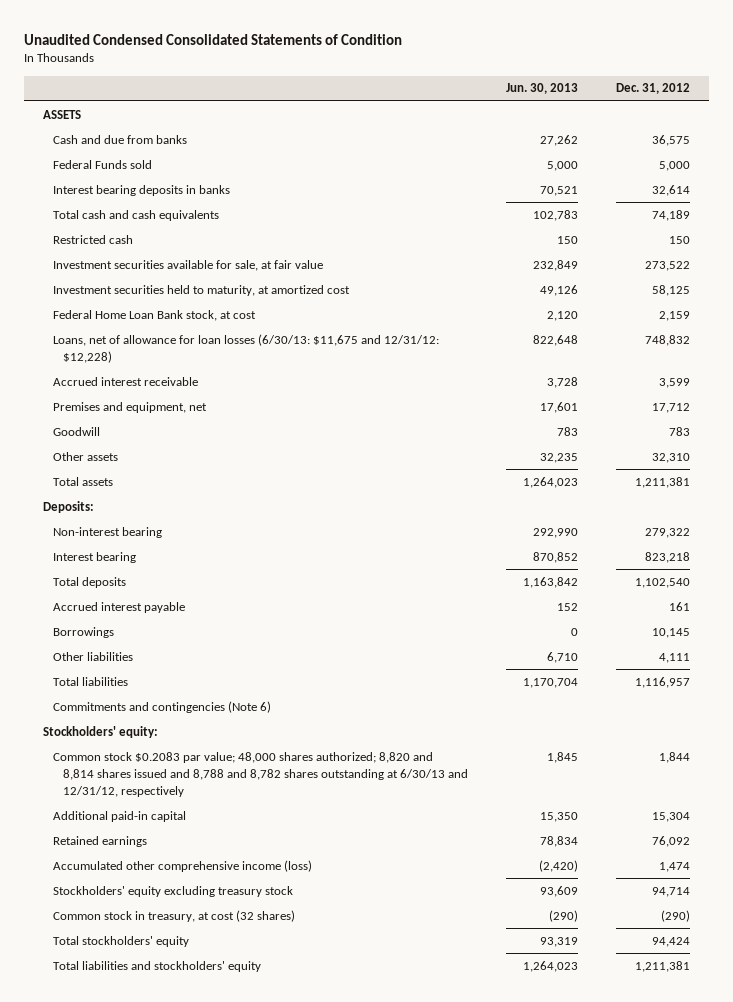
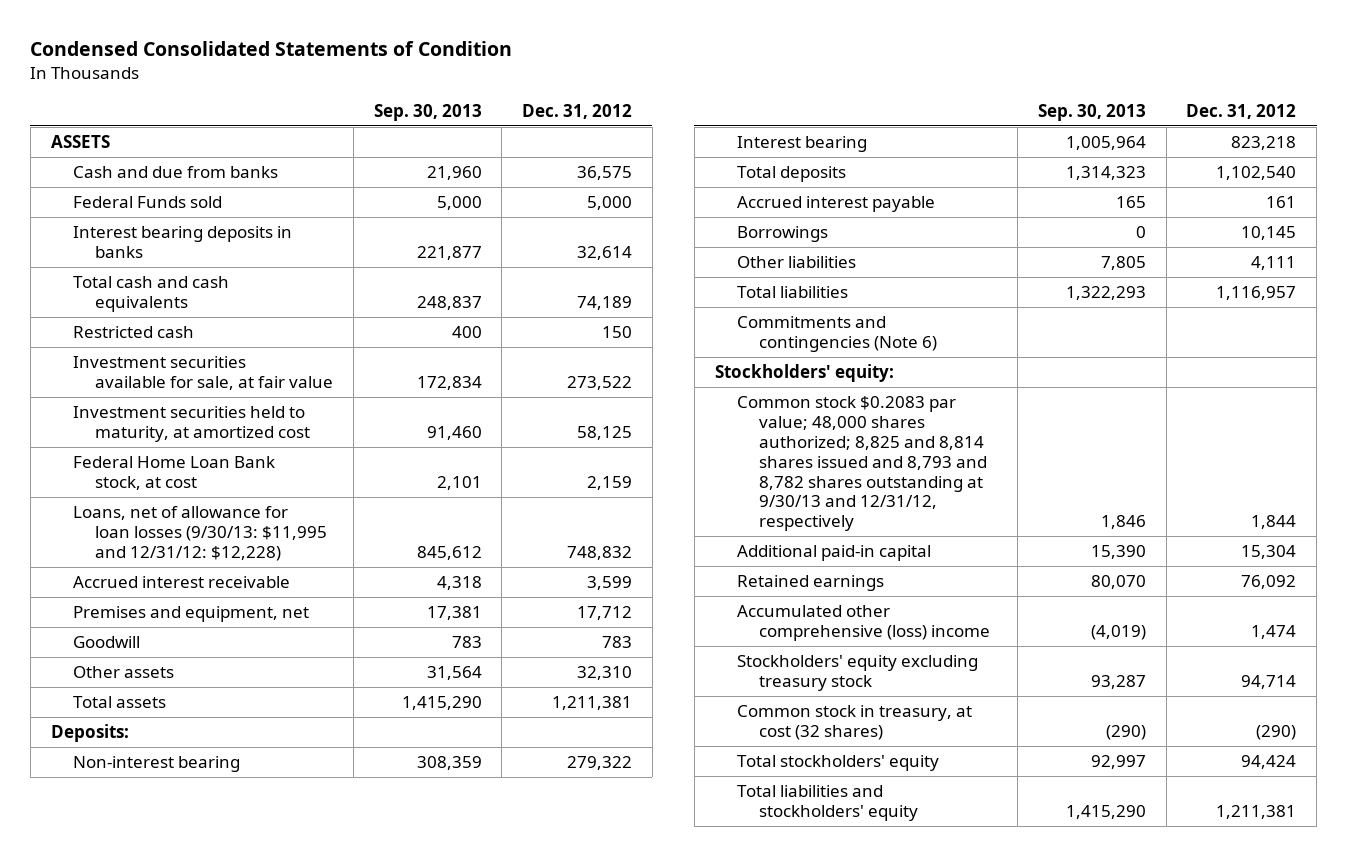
[24,33,403,45] Unaudited Condensed Consolidated Statements of Condition -> [30,41,513,57] Condensed Consolidated Statements of Condition
[506,83,579,95] Jun. 30, 2013 -> none
none -> [373,103,482,121] Sep. 30, 2013
[53,333,440,363] Loans, net of allowance for loan losses (6/30/13: $11,675 and 12/31/12: $12,228) -> [72,506,328,561] Loans, net of allowance for loan losses (9/30/13: $11,995 and 12/31/12: $12,228)
[53,751,469,797] Common stock $0.2083 par value; 48,000 shares authorized; 8,820 and 8,814 shares issued and 8,788 and 8,782 shares outstanding at 6/30/13 and 12/31/12, respectively -> [737,396,988,532] Common stock $0.2083 par value; 48,000 shares authorized; 8,825 and 8,814 shares issued and 8,793 and 8,782 shares outstanding at 9/30/13 and 12/31/12, respectively
[53,859,313,872] Accumulated other comprehensive income (loss) -> [737,605,991,641] Accumulated other comprehensive (loss) income

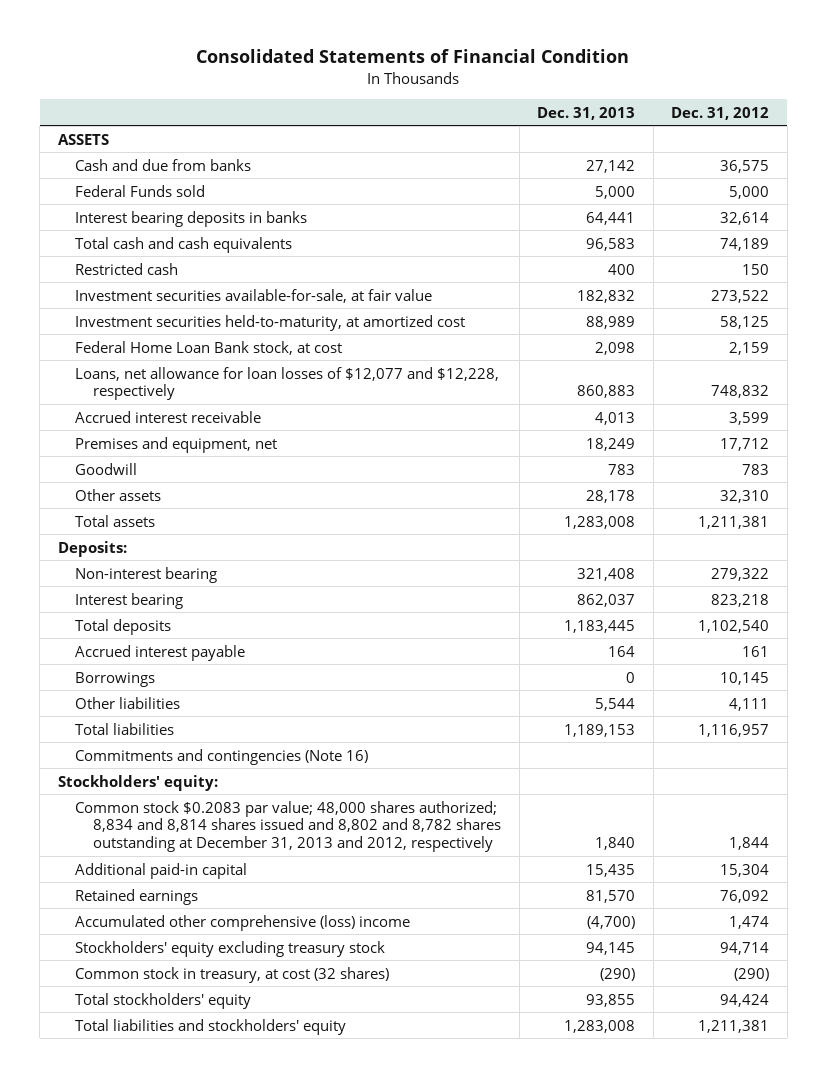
[30,41,513,57] Condensed Consolidated Statements of Condition -> [196,49,630,64] Consolidated Statements of Financial Condition
[373,103,482,121] Sep. 30, 2013 -> none
none -> [537,106,636,120] Dec. 31, 2013
[72,356,334,390] Investment securities available for sale, at fair value -> [75,288,433,303] Investment securities available-for-sale, at fair value
[72,406,311,442] Investment securities held to maturity, at amortized cost -> [75,314,466,331] Investment securities held-to-maturity, at amortized cost
[72,506,328,561] Loans, net of allowance for loan losses (9/30/13: $11,995 and 12/31/12: $12,228) -> [75,366,500,401] Loans, net allowance for loan losses of $12,077 and $12,228, respectively
[737,316,938,352] Commitments and contingencies (Note 6) -> [75,748,369,765] Commitments and contingencies (Note 16)
[737,396,988,532] Common stock $0.2083 par value; 48,000 shares authorized; 8,825 and 8,814 shares issued and 8,793 and 8,782 shares outstanding at 9/30/13 and 12/31/12, respectively -> [75,800,502,853] Common stock $0.2083 par value; 48,000 shares authorized; 8,834 and 8,814 shares issued and 8,802 and 8,782 shares outstanding at December 31, 2013 and 2012, respectively

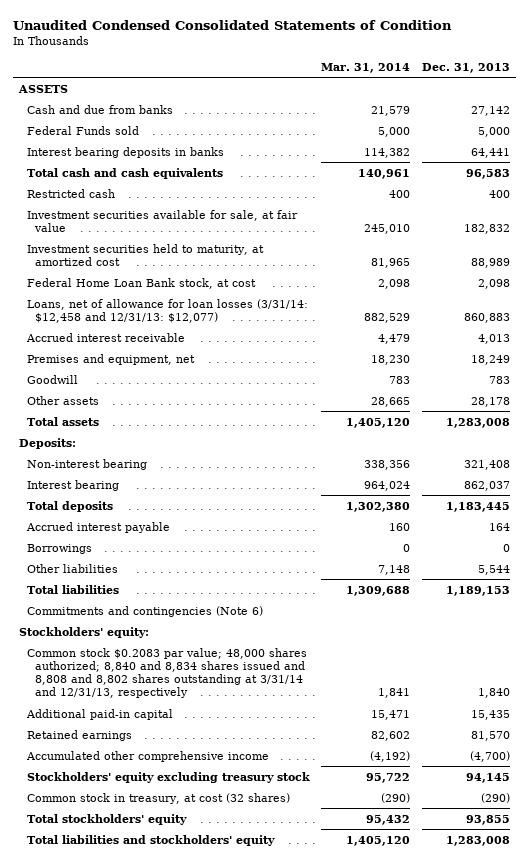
[196,49,630,64] Consolidated Statements of Financial Condition -> [12,19,452,30] Unaudited Condensed Consolidated Statements of Condition
[671,106,770,120] Dec. 31, 2012 -> none
none -> [321,62,411,73] Mar. 31, 2014
[75,288,433,303] Investment securities available-for-sale, at fair value -> [26,209,298,232] Investment securities available for sale, at fair value
[75,314,466,331] Investment securities held-to-maturity, at amortized cost -> [26,243,264,266] Investment securities held to maturity, at amortized cost
[75,366,500,401] Loans, net allowance for loan losses of $12,077 and $12,228, respectively -> [26,298,308,323] Loans, net of allowance for loan losses (3/31/14: $12,458 and 12/31/13: $12,077)
[75,748,369,765] Commitments and contingencies (Note 16) -> [26,605,263,617] Commitments and contingencies (Note 6)
[75,800,502,853] Common stock $0.2083 par value; 48,000 shares authorized; 8,834 and 8,814 shares issued and 8,802 and 8,782 shares outstanding at December 31, 2013 and 2012, respectively -> [26,647,307,699] Common stock $0.2083 par value; 48,000 shares authorized; 8,840 and 8,834 shares issued and 8,808 and 8,802 shares outstanding at 3/31/14 and 12/31/13, respectively
[75,914,411,931] Accumulated other comprehensive (loss) income -> [25,750,269,762] Accumulated other comprehensive income

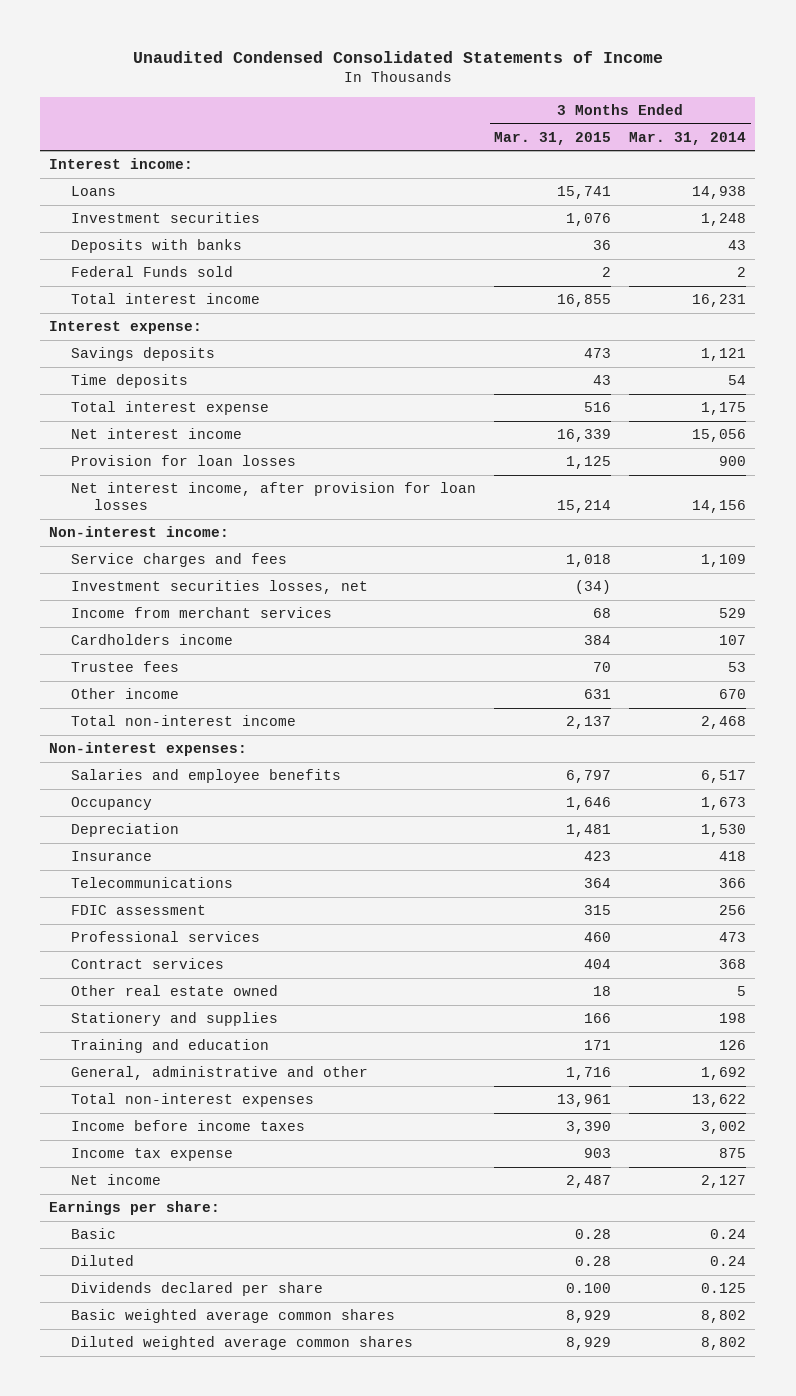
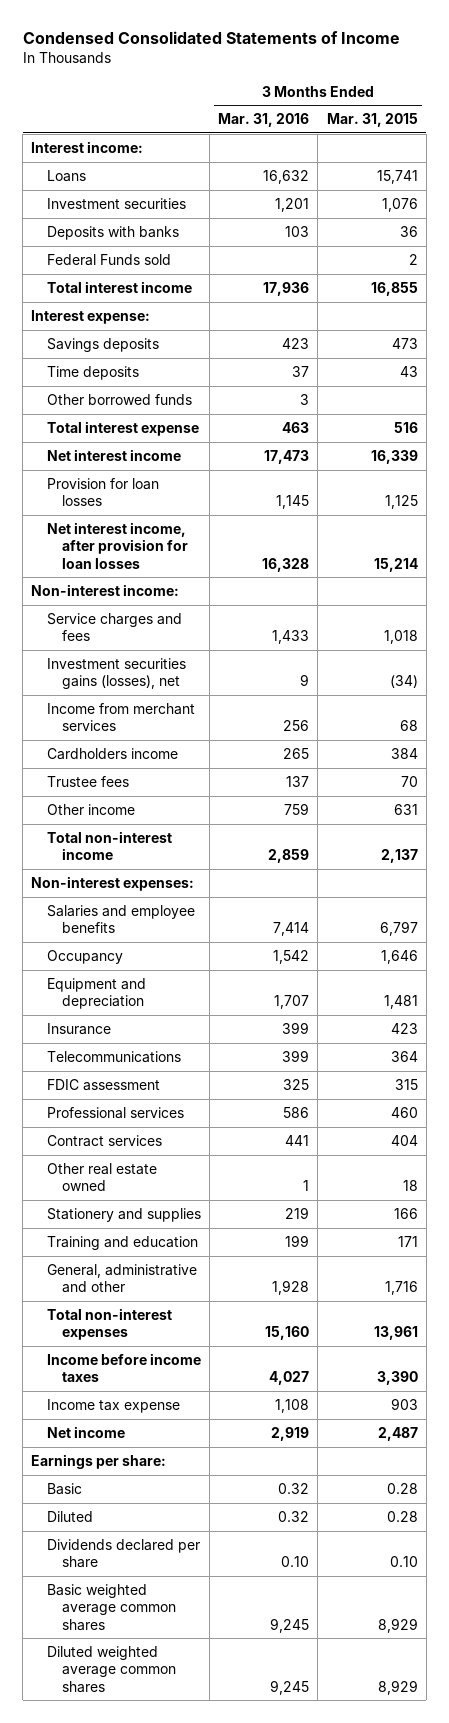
[132,50,663,63] Unaudited Condensed Consolidated Statements of Income -> [22,31,400,45] Condensed Consolidated Statements of Income
[629,131,747,145] Mar. 31, 2014 -> none
none -> [218,113,310,128] Mar. 31, 2016
none -> [46,393,192,405] Other borrowed funds
[71,580,369,595] Investment securities losses, net -> [46,657,186,690] Investment securities gains (losses), net
[71,823,180,838] Depreciation -> [46,977,146,1010] Equipment and depreciation
[566,1283,612,1294] 0.100 -> [389,1556,418,1568] 0.10

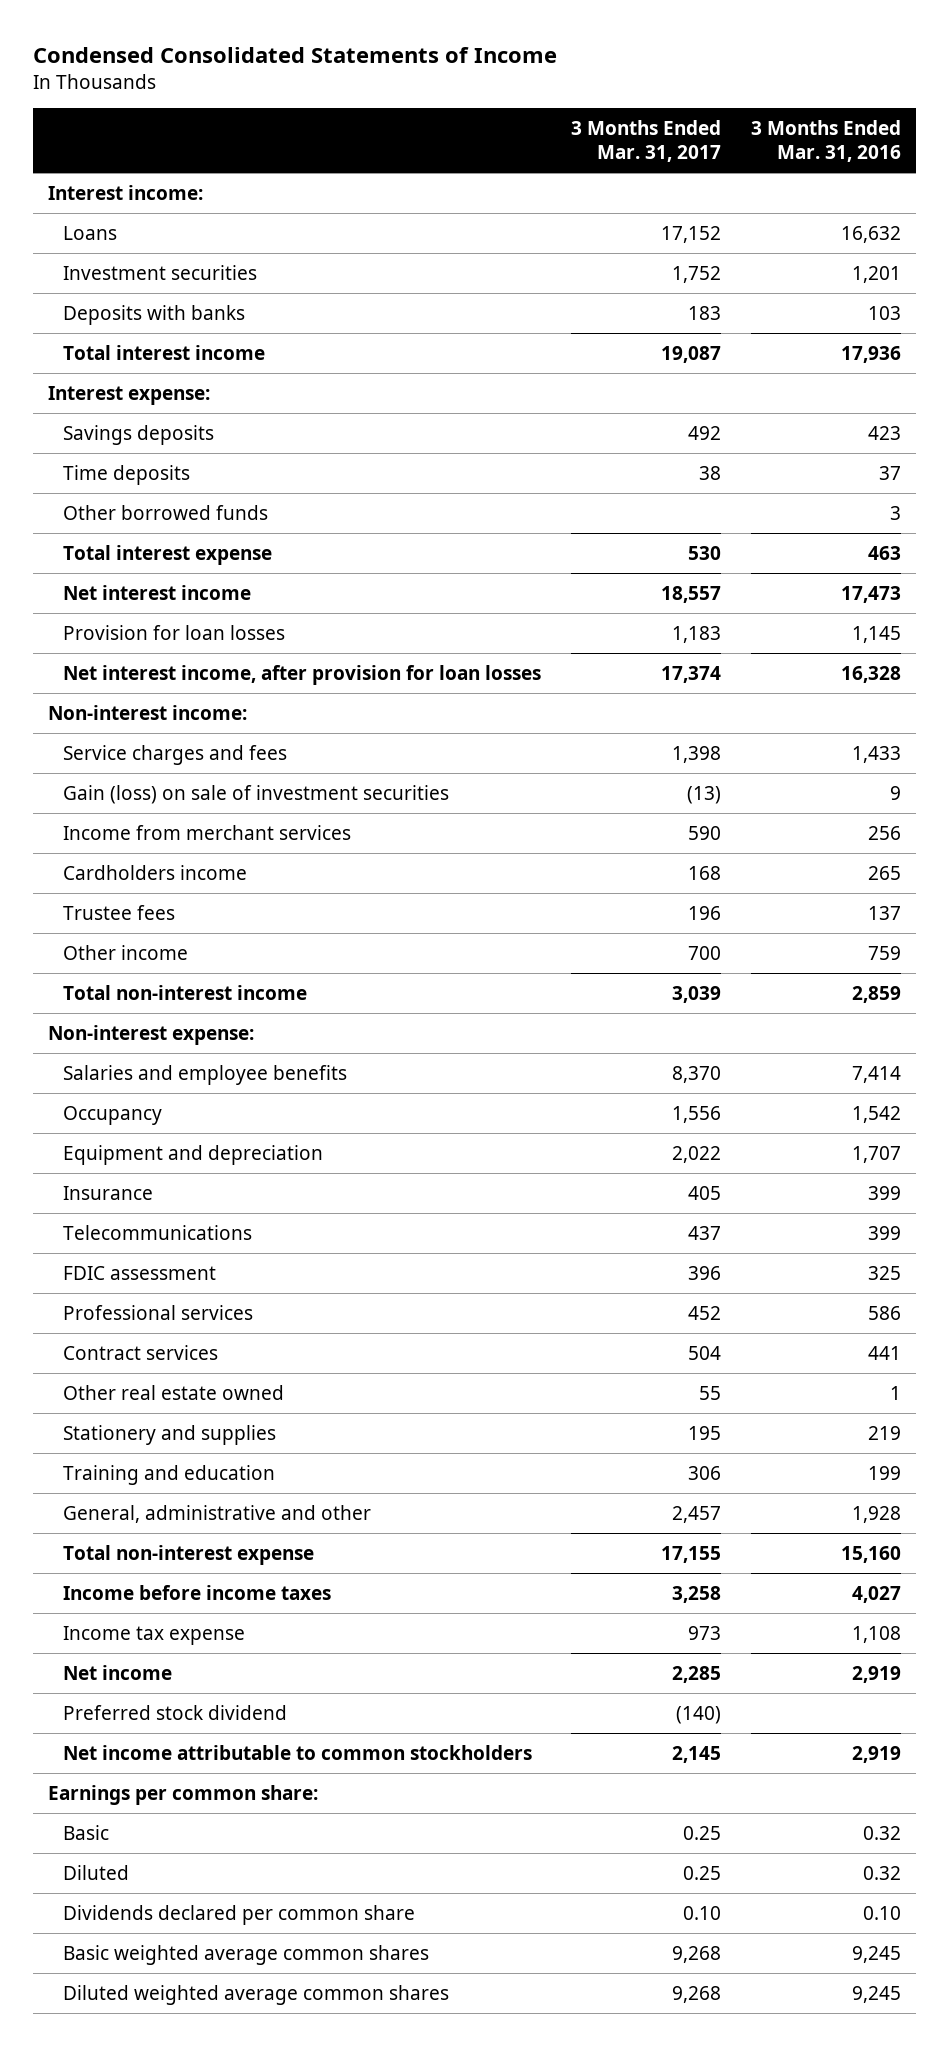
[326,113,418,128] Mar. 31, 2015 -> none
none -> [570,119,721,163] 3 Months Ended Mar. 31, 2017
[46,253,171,266] Federal Funds sold -> none
[46,657,186,690] Investment securities gains (losses), net -> [62,784,449,804] Gain (loss) on sale of investment securities
[31,875,195,891] Non-interest expenses: -> [48,1024,255,1045] Non-interest expense:
[46,1307,172,1341] Total non-interest expenses -> [62,1544,314,1565] Total non-interest expense
none -> [62,1704,287,1720] Preferred stock dividend
none -> [62,1744,532,1760] Net income attributable to common stockholders
[31,1453,167,1469] Earnings per share: -> [48,1784,319,1805] Earnings per common share:
[46,1538,200,1569] Dividends declared per share -> [62,1904,415,1925] Dividends declared per common share

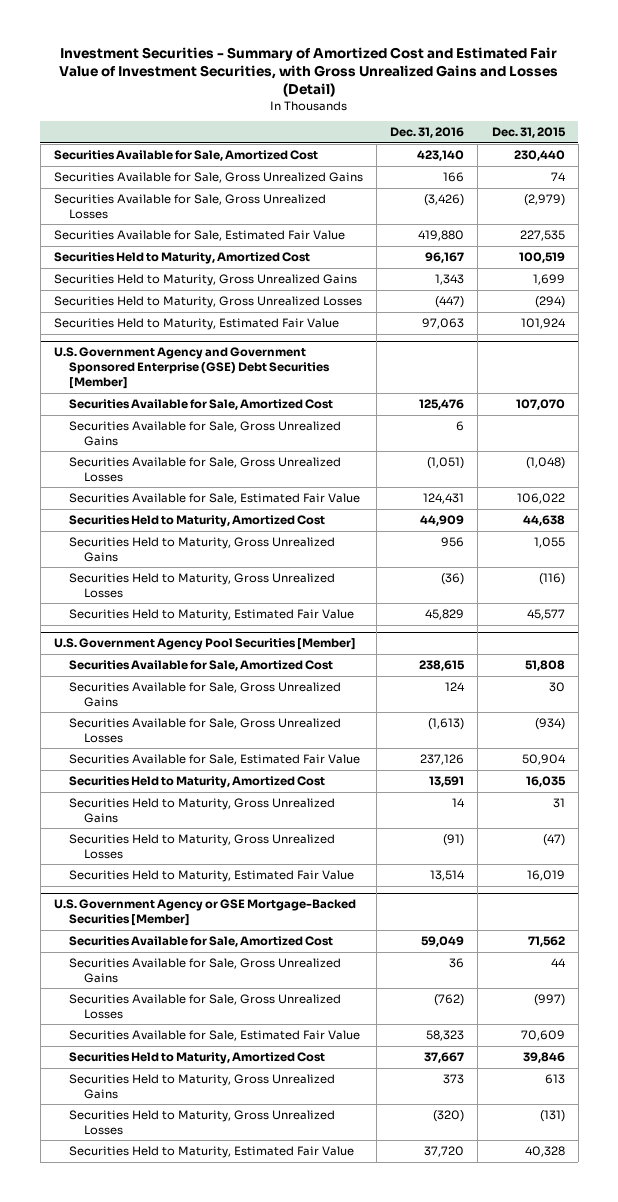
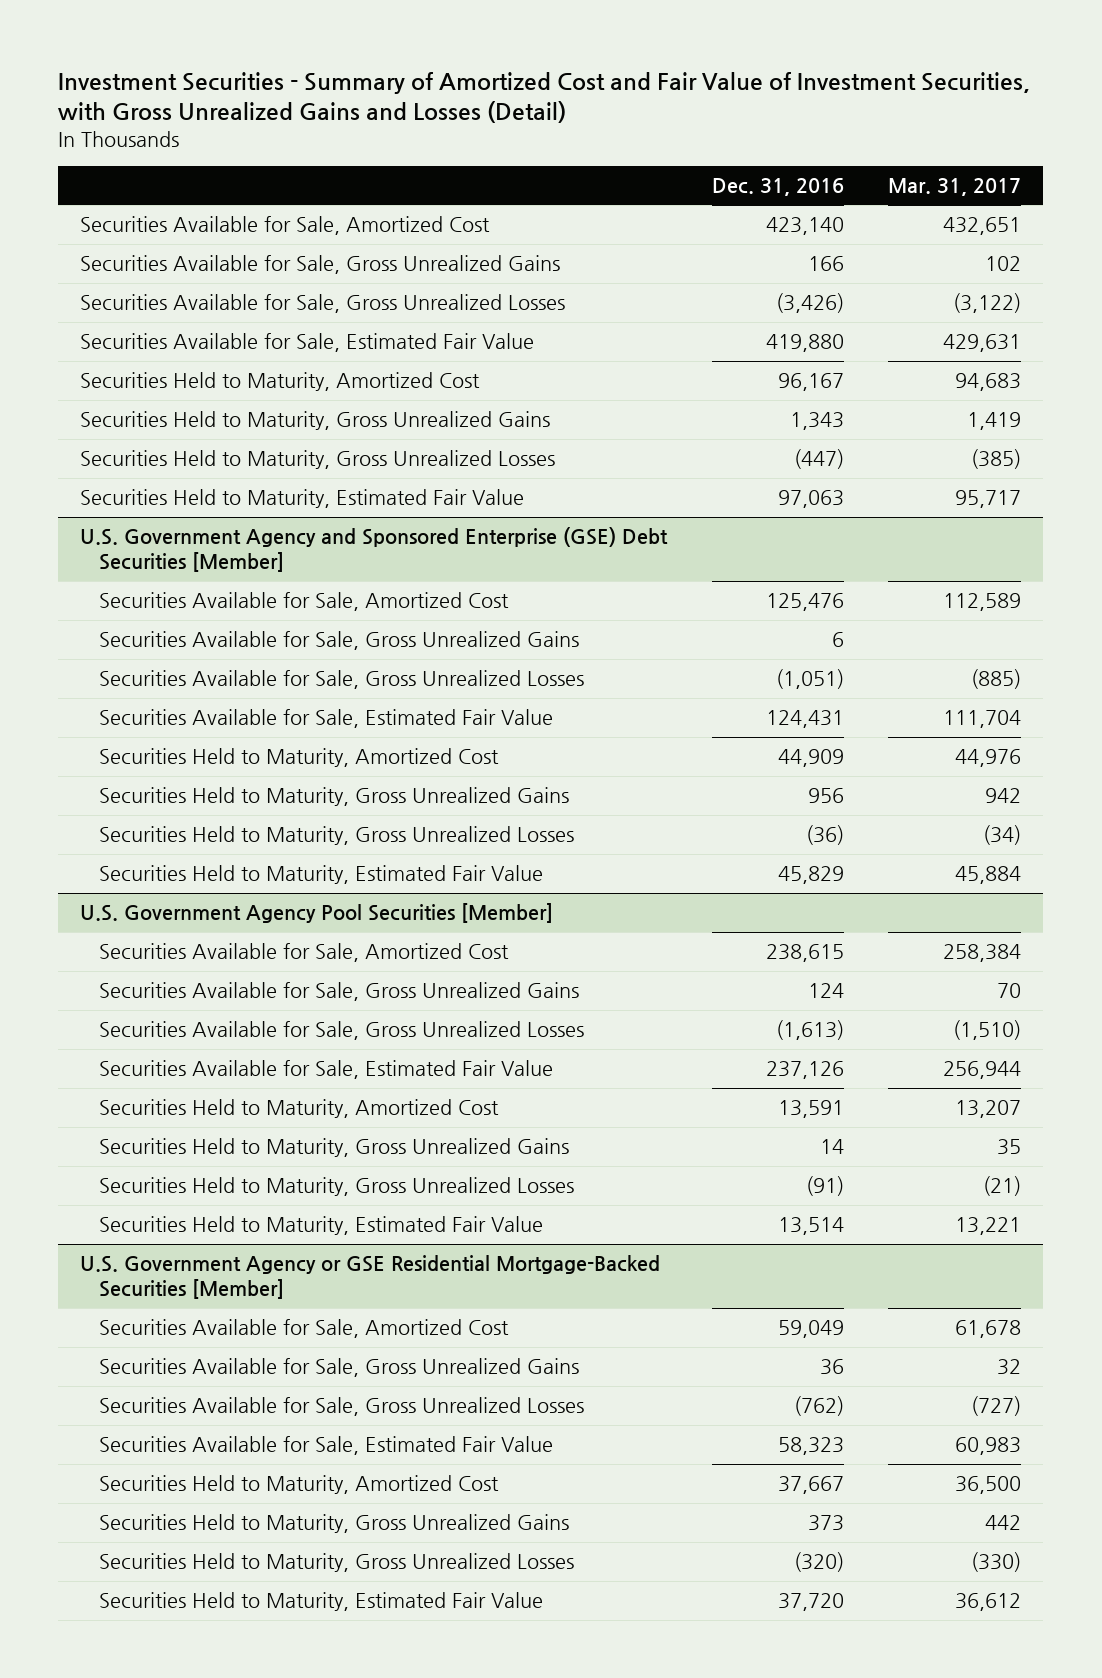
[59,47,559,97] Investment Securities - Summary of Amortized Cost and Estimated Fair Value of Investment Securities, with Gross Unrealized Gains and Losses (Detail) -> [58,71,1031,124] Investment Securities - Summary of Amortized Cost and Fair Value of Investment Securities, with Gross Unrealized Gains and Losses (Detail)
[491,127,566,139] Dec. 31, 2015 -> none
none -> [888,177,1022,196] Mar. 31, 2017
[53,347,330,390] U.S. Government Agency and Government Sponsored Enterprise (GSE) Debt Securities [Member] -> [80,527,669,573] U.S. Government Agency and Sponsored Enterprise (GSE) Debt Securities [Member]
[53,899,356,927] U.S. Government Agency or GSE Mortgage-Backed Securities [Member] -> [80,1255,661,1300] U.S. Government Agency or GSE Residential Mortgage-Backed Securities [Member]

